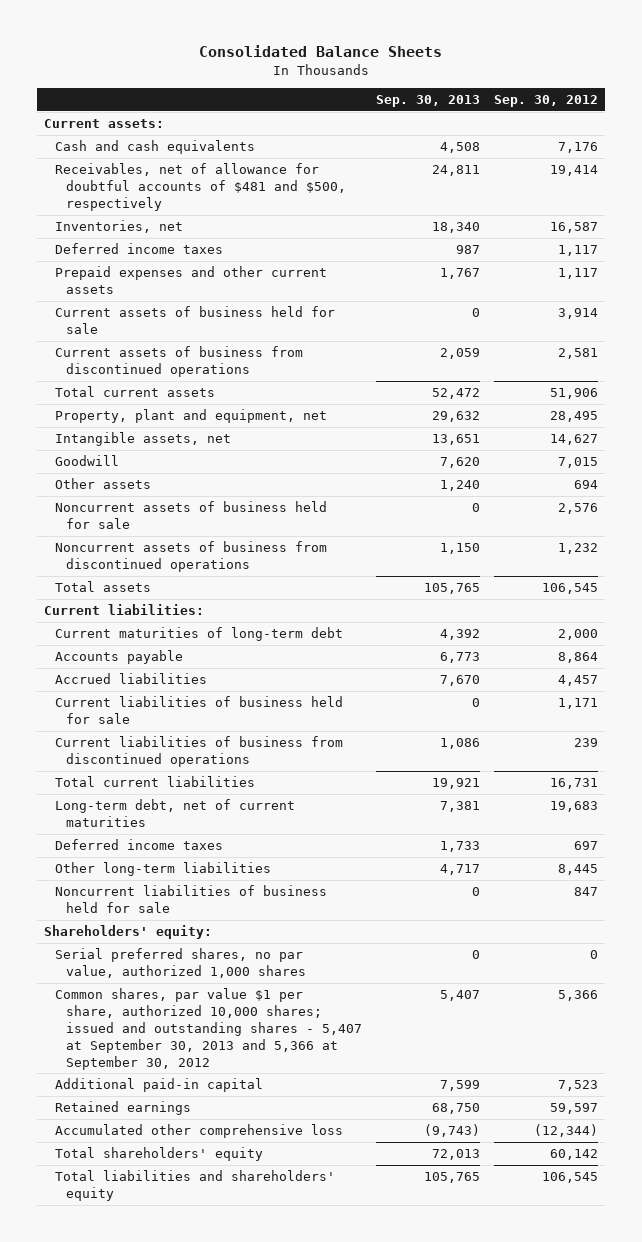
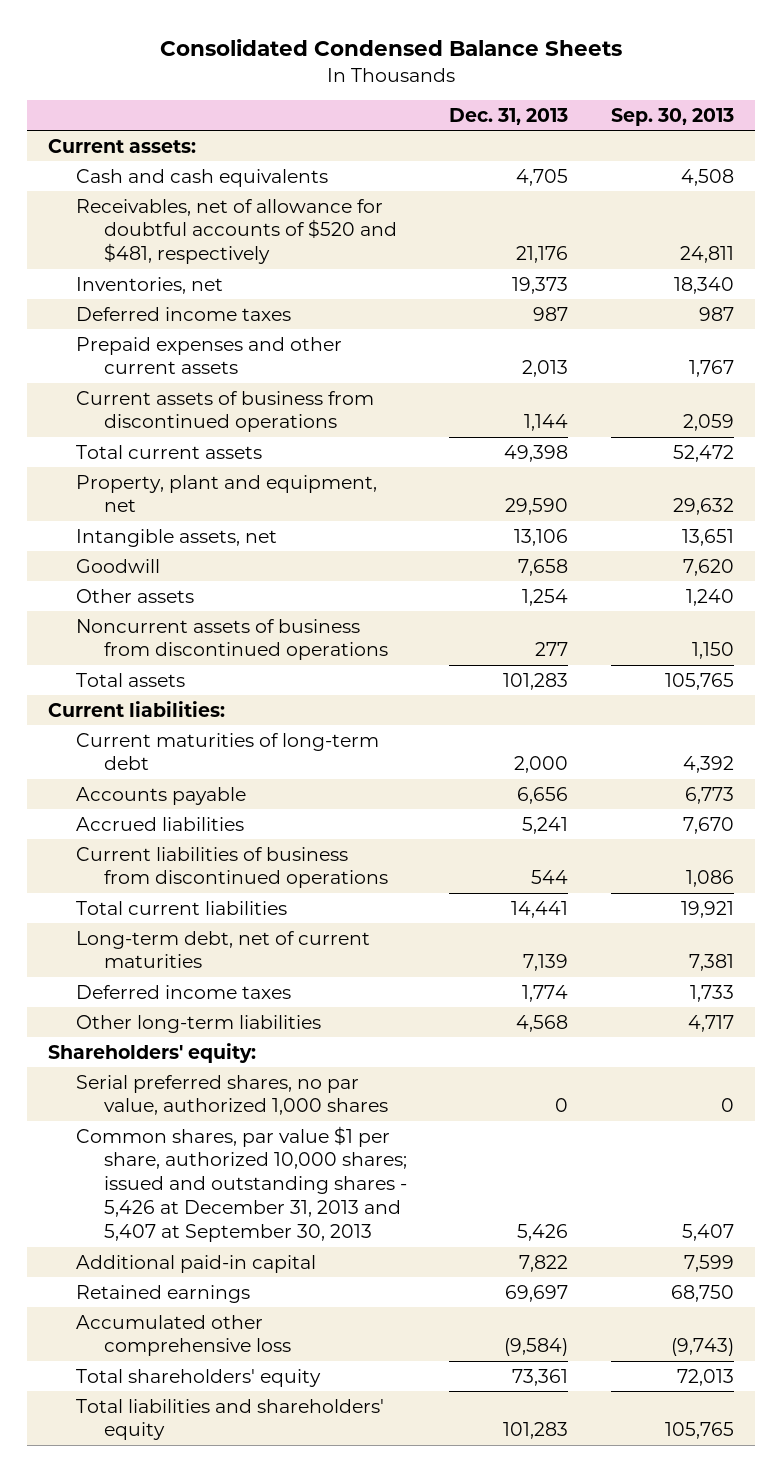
[198,44,442,57] Consolidated Balance Sheets -> [159,39,622,57] Consolidated Condensed Balance Sheets
[494,95,599,108] Sep. 30, 2012 -> none
none -> [449,108,569,126] Dec. 31, 2013
[54,163,347,212] Receivables, net of allowance for doubtful accounts of $481 and $500, respectively -> [75,198,397,265] Receivables, net of allowance for doubtful accounts of $520 and $481, respectively
[54,306,335,335] Current assets of business held for sale -> none
[54,501,327,530] Noncurrent assets of business held for sale -> none
[54,696,343,725] Current liabilities of business held for sale -> none
[54,885,327,914] Noncurrent liabilities of business held for sale -> none
[54,988,363,1070] Common shares, par value $1 per share, authorized 10,000 shares; issued and outstanding shares - 5,407 at September 30, 2013 and 5,366 at September 30, 2012 -> [75,1125,407,1243] Common shares, par value $1 per share, authorized 10,000 shares; issued and outstanding shares - 5,426 at December 31, 2013 and 5,407 at September 30, 2013

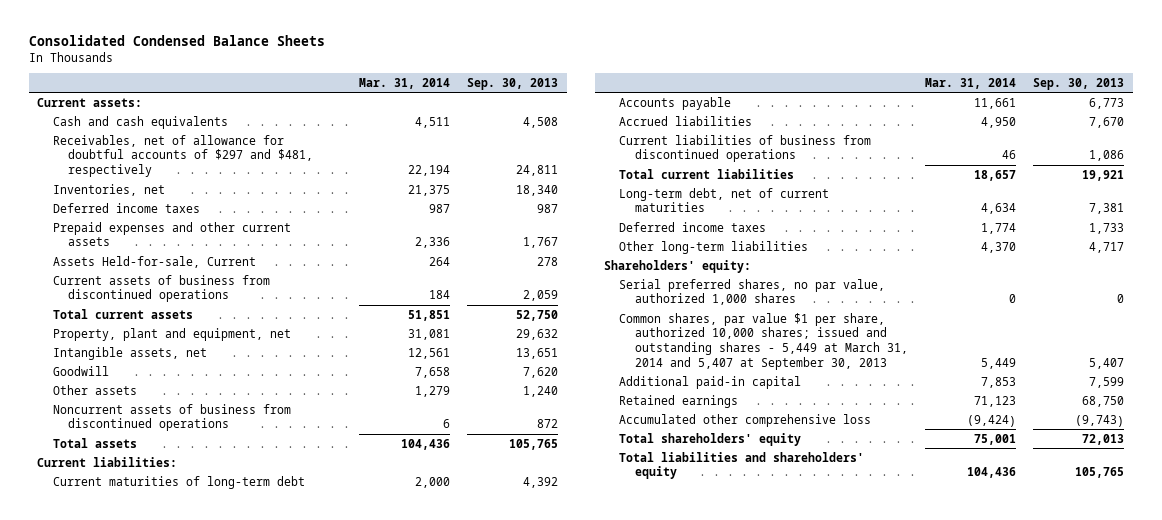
[449,108,569,126] Dec. 31, 2013 -> none
none -> [358,77,450,89] Mar. 31, 2014
[75,198,397,265] Receivables, net of allowance for doubtful accounts of $520 and $481, respectively -> [52,134,314,178] Receivables, net of allowance for doubtful accounts of $297 and $481, respectively
none -> [52,255,256,268] Assets Held-for-sale, Current
[672,444,734,462] 52,472 -> [516,309,559,321] 52,750
[691,642,734,660] 1,150 -> [537,419,559,429] 872
[75,1125,407,1243] Common shares, par value $1 per share, authorized 10,000 shares; issued and outstanding shares - 5,426 at December 31, 2013 and 5,407 at September 30, 2013 -> [619,312,908,370] Common shares, par value $1 per share, authorized 10,000 shares; issued and outstanding shares - 5,449 at March 31, 2014 and 5,407 at September 30, 2013

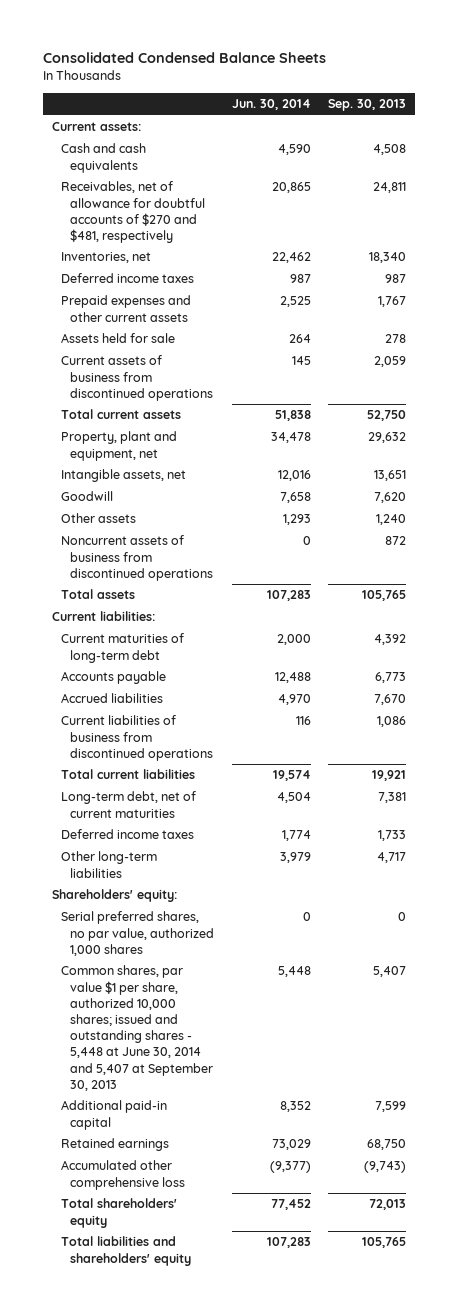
[358,77,450,89] Mar. 31, 2014 -> none
none -> [231,99,311,111] Jun. 30, 2014
[52,134,314,178] Receivables, net of allowance for doubtful accounts of $297 and $481, respectively -> [61,181,206,243] Receivables, net of allowance for doubtful accounts of $270 and $481, respectively
[52,255,256,268] Assets Held-for-sale, Current -> [61,333,176,344] Assets held for sale
[619,312,908,370] Common shares, par value $1 per share, authorized 10,000 shares; issued and outstanding shares - 5,449 at March 31, 2014 and 5,407 at September 30, 2013 -> [61,965,214,1091] Common shares, par value $1 per share, authorized 10,000 shares; issued and outstanding shares - 5,448 at June 30, 2014 and 5,407 at September 30, 2013

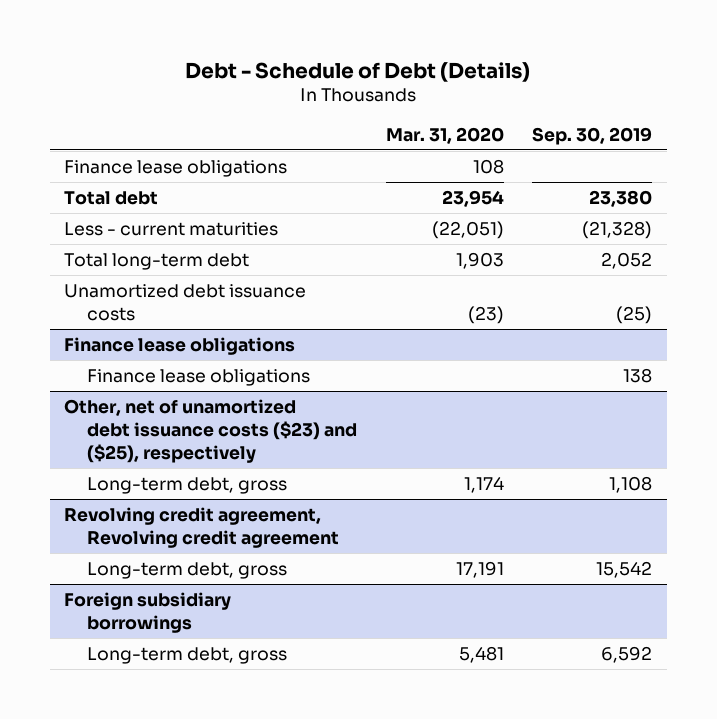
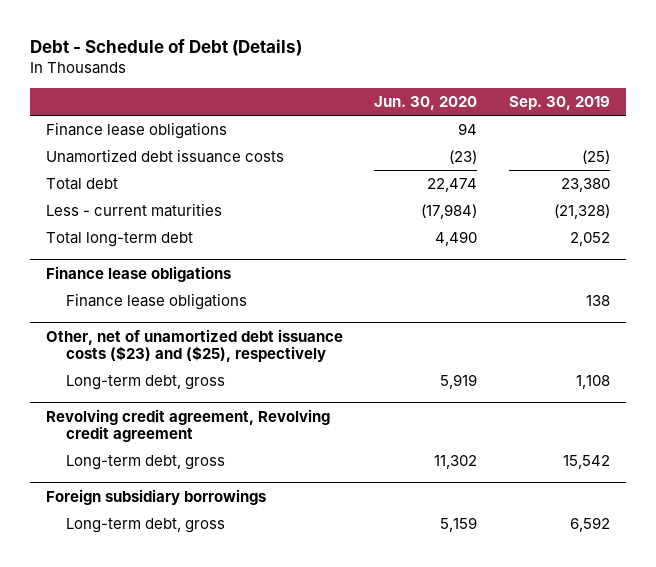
[385,126,504,144] Mar. 31, 2020 -> none
none -> [374,95,478,110] Jun. 30, 2020
[64,283,307,321] Unamortized debt issuance costs -> [45,149,284,164] Unamortized debt issuance costs

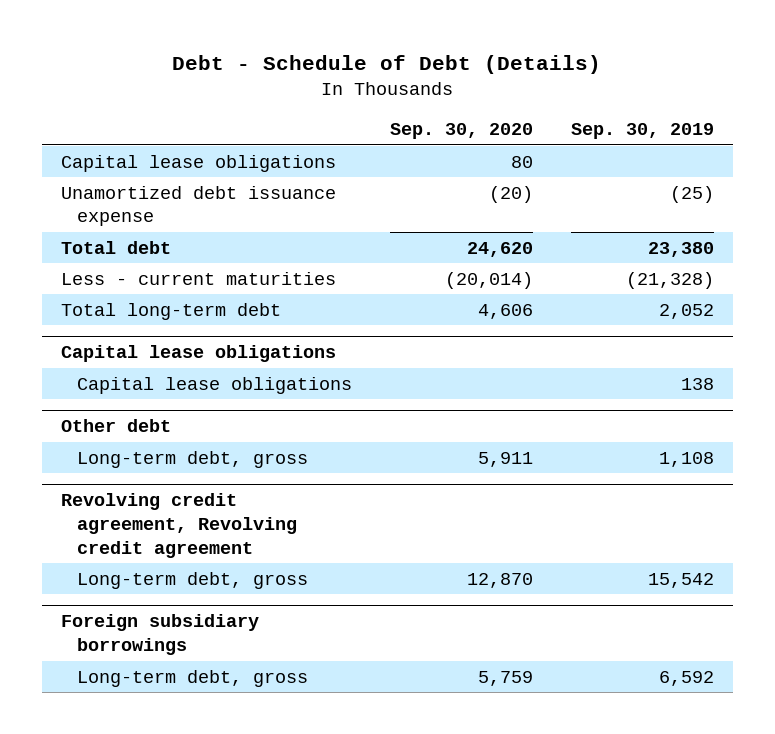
[374,95,478,110] Jun. 30, 2020 -> none
none -> [389,123,533,140] Sep. 30, 2020
[45,122,227,140] Finance lease obligations -> [60,154,336,172] Capital lease obligations
[45,149,284,164] Unamortized debt issuance costs -> [60,185,336,227] Unamortized debt issuance expense
[45,265,231,282] Finance lease obligations -> [60,345,336,363] Capital lease obligations
[65,293,247,311] Finance lease obligations -> [76,376,352,394] Capital lease obligations
[45,328,343,362] Other, net of unamortized debt issuance costs ($23) and ($25), respectively -> [60,419,171,433] Other debt

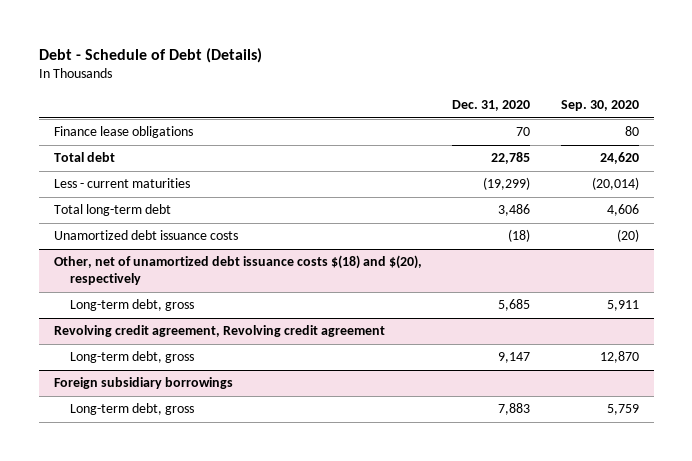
[570,123,714,140] Sep. 30, 2019 -> none
none -> [452,100,531,112] Dec. 31, 2020
[60,185,336,227] Unamortized debt issuance expense -> none
[60,154,336,172] Capital lease obligations -> [53,126,193,139] Finance lease obligations
[60,345,336,363] Capital lease obligations -> none
[76,376,352,394] Capital lease obligations -> none
none -> [53,230,238,241] Unamortized debt issuance costs
[60,419,171,433] Other debt -> [53,255,422,286] Other, net of unamortized debt issuance costs $(18) and $(20), respectively

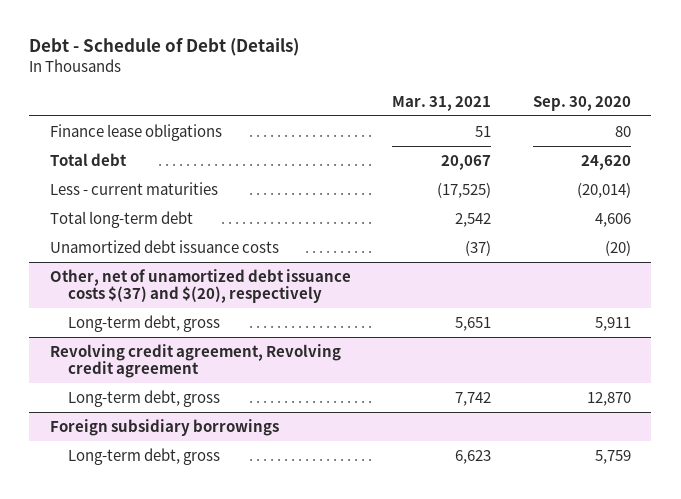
[452,100,531,112] Dec. 31, 2020 -> none
none -> [392,95,492,111] Mar. 31, 2021
[53,255,422,286] Other, net of unamortized debt issuance costs $(18) and $(20), respectively -> [49,268,351,304] Other, net of unamortized debt issuance costs $(37) and $(20), respectively

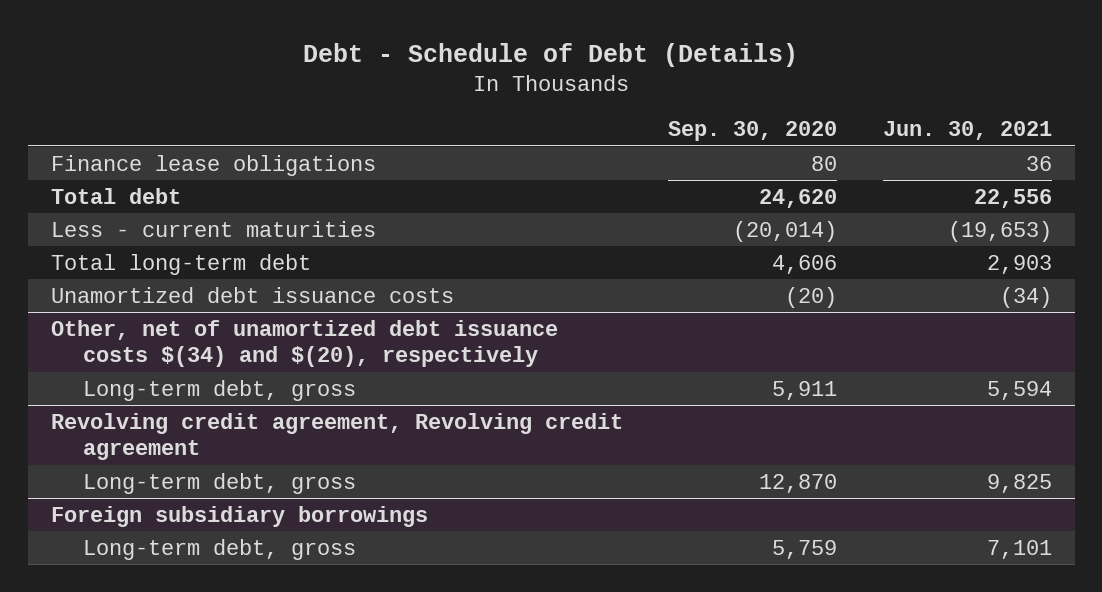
[392,95,492,111] Mar. 31, 2021 -> none
none -> [882,121,1052,141] Jun. 30, 2021
[49,268,351,304] Other, net of unamortized debt issuance costs $(37) and $(20), respectively -> [50,319,558,368] Other, net of unamortized debt issuance costs $(34) and $(20), respectively

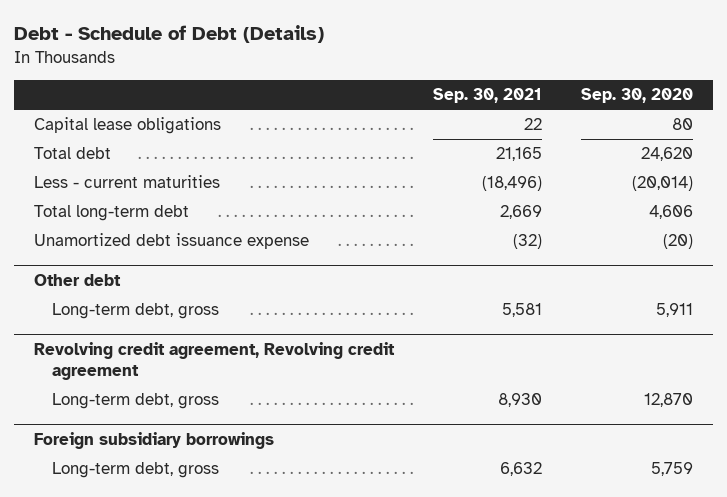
[882,121,1052,141] Jun. 30, 2021 -> none
none -> [432,88,542,104] Sep. 30, 2021
[50,154,376,176] Finance lease obligations -> [33,117,221,135] Capital lease obligations
[50,286,454,303] Unamortized debt issuance costs -> [33,233,309,250] Unamortized debt issuance expense
[50,319,558,368] Other, net of unamortized debt issuance costs $(34) and $(20), respectively -> [33,273,121,286] Other debt

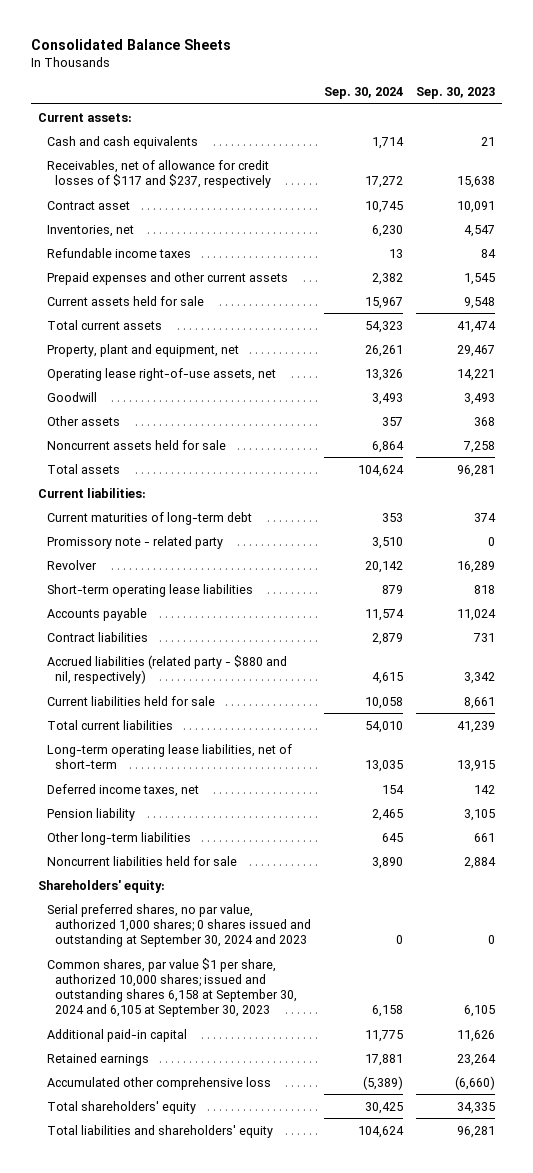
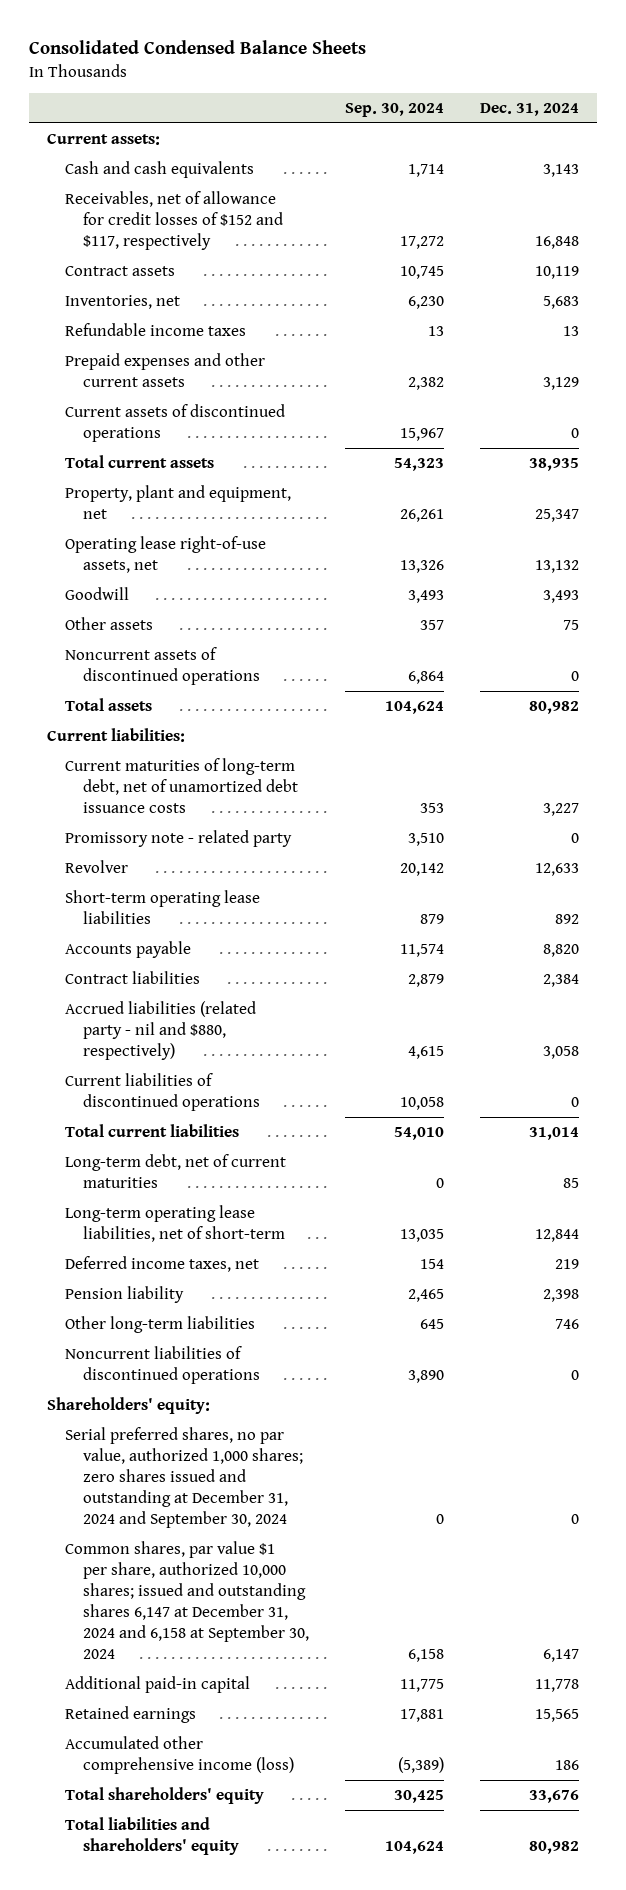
[31,39,232,51] Consolidated Balance Sheets -> [28,40,366,55] Consolidated Condensed Balance Sheets
[416,86,496,99] Sep. 30, 2023 -> none
none -> [480,103,580,117] Dec. 31, 2024
[46,159,272,188] Receivables, net of allowance for credit losses of $117 and $237, respectively -> [64,190,283,251] Receivables, net of allowance for credit losses of $152 and $117, respectively
[46,200,130,210] Contract asset -> [64,265,175,276] Contract assets
[46,295,204,306] Current assets held for sale -> [64,403,285,443] Current assets of discontinued operations
[46,439,226,450] Noncurrent assets held for sale -> [64,646,260,686] Noncurrent assets of discontinued operations
[46,511,252,525] Current maturities of long-term debt -> [64,757,298,814] Current maturities of long-term debt, net of unamortized debt issuance costs
[46,654,287,684] Accrued liabilities (related party - $880 and nil, respectively) -> [64,1000,256,1061] Accrued liabilities (related party - nil and $880, respectively)
[46,695,215,706] Current liabilities held for sale -> [64,1072,260,1112] Current liabilities of discontinued operations
none -> [64,1153,286,1189] Long-term debt, net of current maturities
[46,855,237,866] Noncurrent liabilities held for sale -> [64,1345,260,1385] Noncurrent liabilities of discontinued operations
[46,903,312,948] Serial preferred shares, no par value, authorized 1,000 shares; 0 shares issued and outstanding at September 30, 2024 and 2023 -> [64,1426,303,1529] Serial preferred shares, no par value, authorized 1,000 shares; zero shares issued and outstanding at December 31, 2024 and September 30, 2024
[46,957,298,1018] Common shares, par value $1 per share, authorized 10,000 shares; issued and outstanding shares 6,158 at September 30, 2024 and 6,105 at September 30, 2023 -> [64,1540,309,1660] Common shares, par value $1 per share, authorized 10,000 shares; issued and outstanding shares 6,147 at December 31, 2024 and 6,158 at September 30, 2024
[46,1076,271,1090] Accumulated other comprehensive loss -> [64,1735,294,1775] Accumulated other comprehensive income (loss)

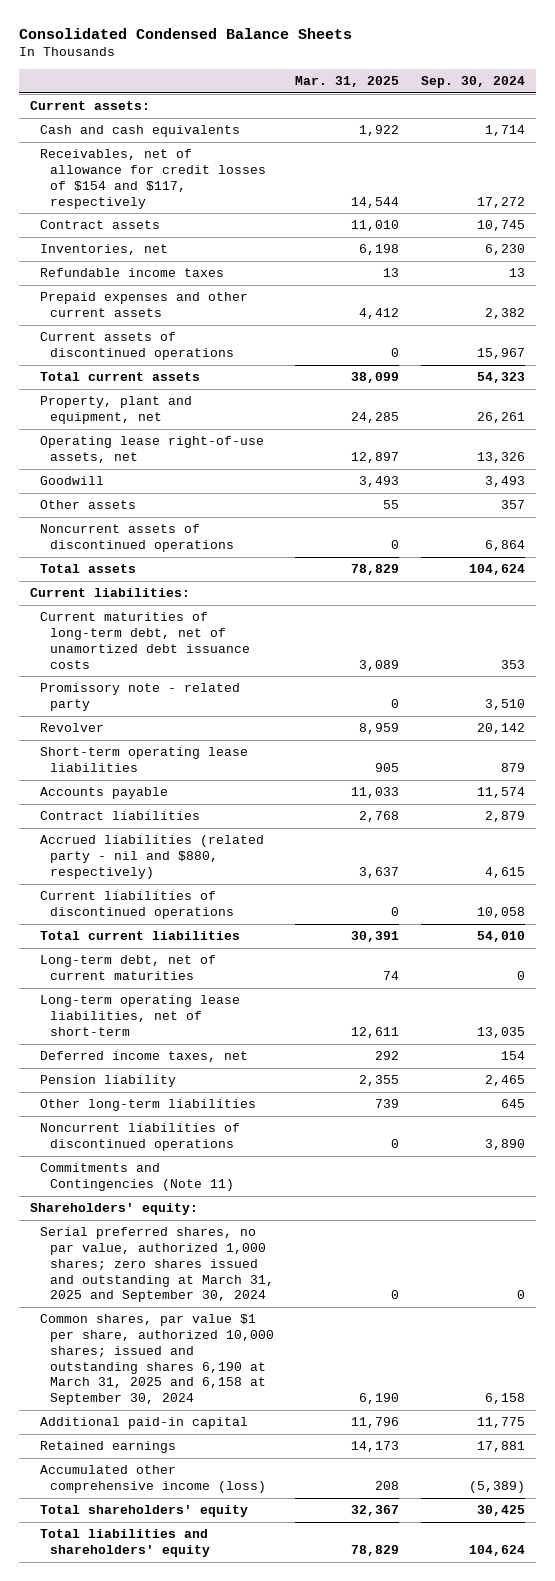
[480,103,580,117] Dec. 31, 2024 -> none
none -> [295,75,400,87] Mar. 31, 2025
[64,190,283,251] Receivables, net of allowance for credit losses of $152 and $117, respectively -> [39,149,266,209] Receivables, net of allowance for credit losses of $154 and $117, respectively
none -> [39,1163,234,1192] Commitments and Contingencies (Note 11)
[64,1426,303,1529] Serial preferred shares, no par value, authorized 1,000 shares; zero shares issued and outstanding at December 31, 2024 and September 30, 2024 -> [39,1227,274,1303] Serial preferred shares, no par value, authorized 1,000 shares; zero shares issued and outstanding at March 31, 2025 and September 30, 2024
[64,1540,309,1660] Common shares, par value $1 per share, authorized 10,000 shares; issued and outstanding shares 6,147 at December 31, 2024 and 6,158 at September 30, 2024 -> [39,1314,274,1406] Common shares, par value $1 per share, authorized 10,000 shares; issued and outstanding shares 6,190 at March 31, 2025 and 6,158 at September 30, 2024

